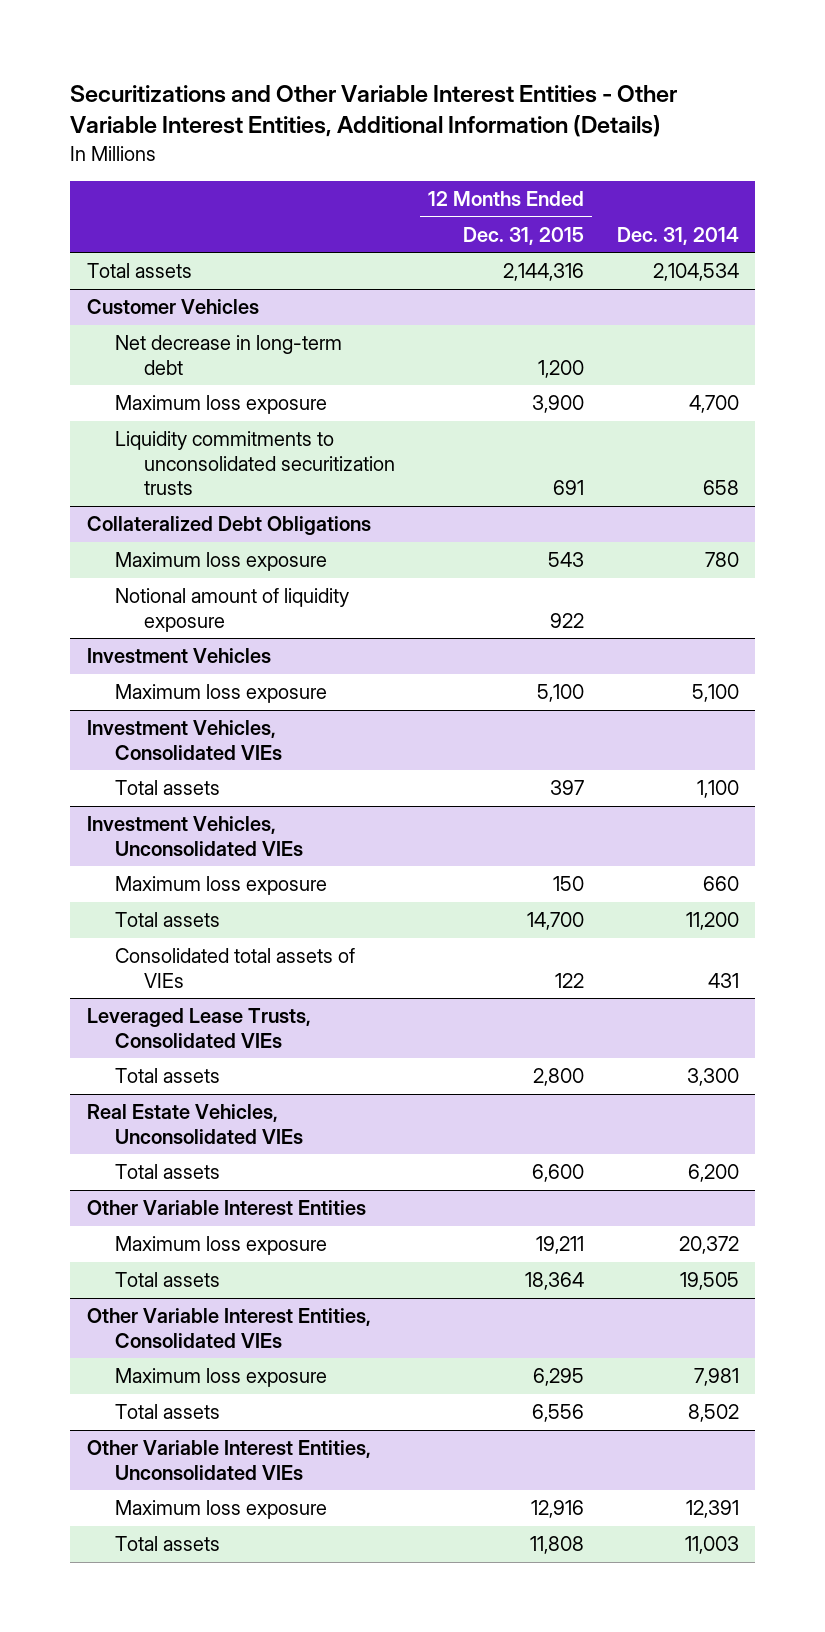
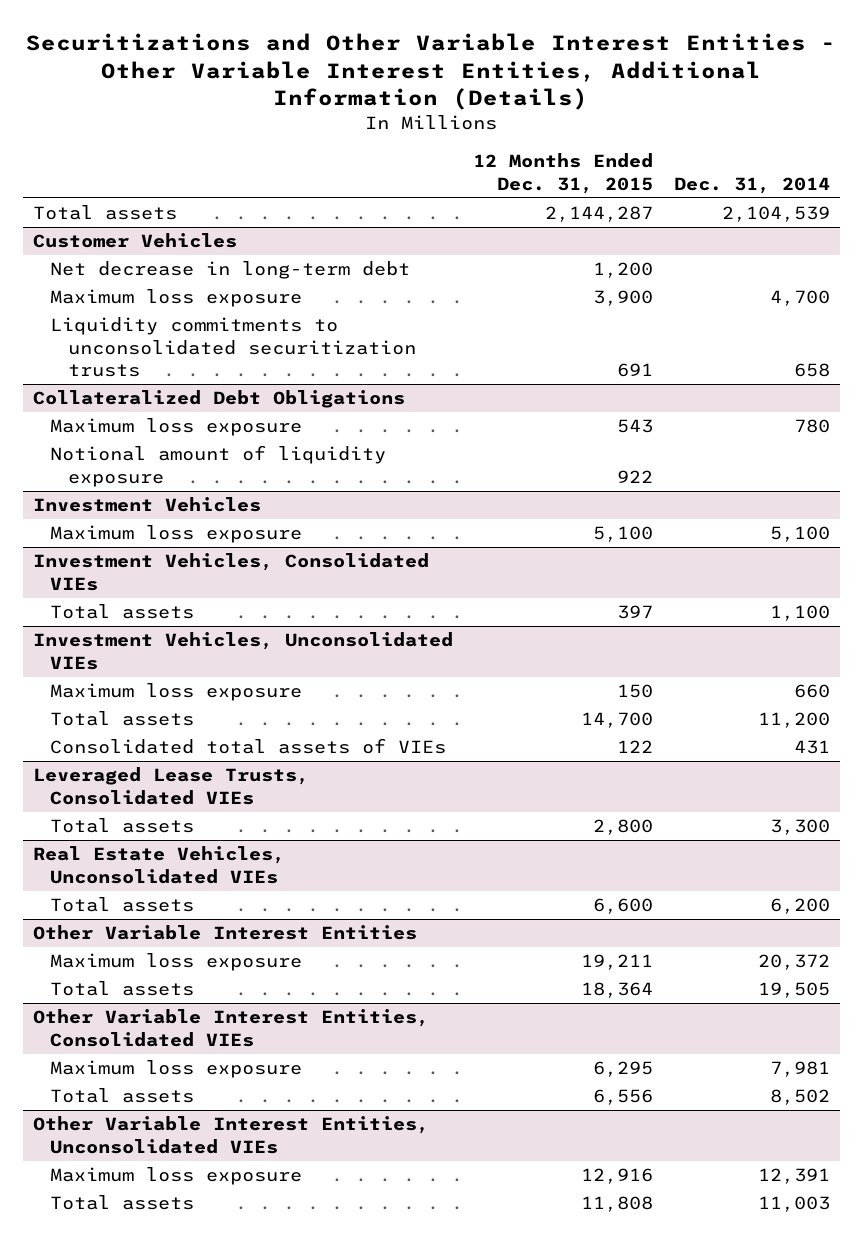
[502,263,584,282] 2,144,316 -> [545,206,654,223] 2,144,287
[652,263,739,282] 2,104,534 -> [721,206,830,223] 2,104,539

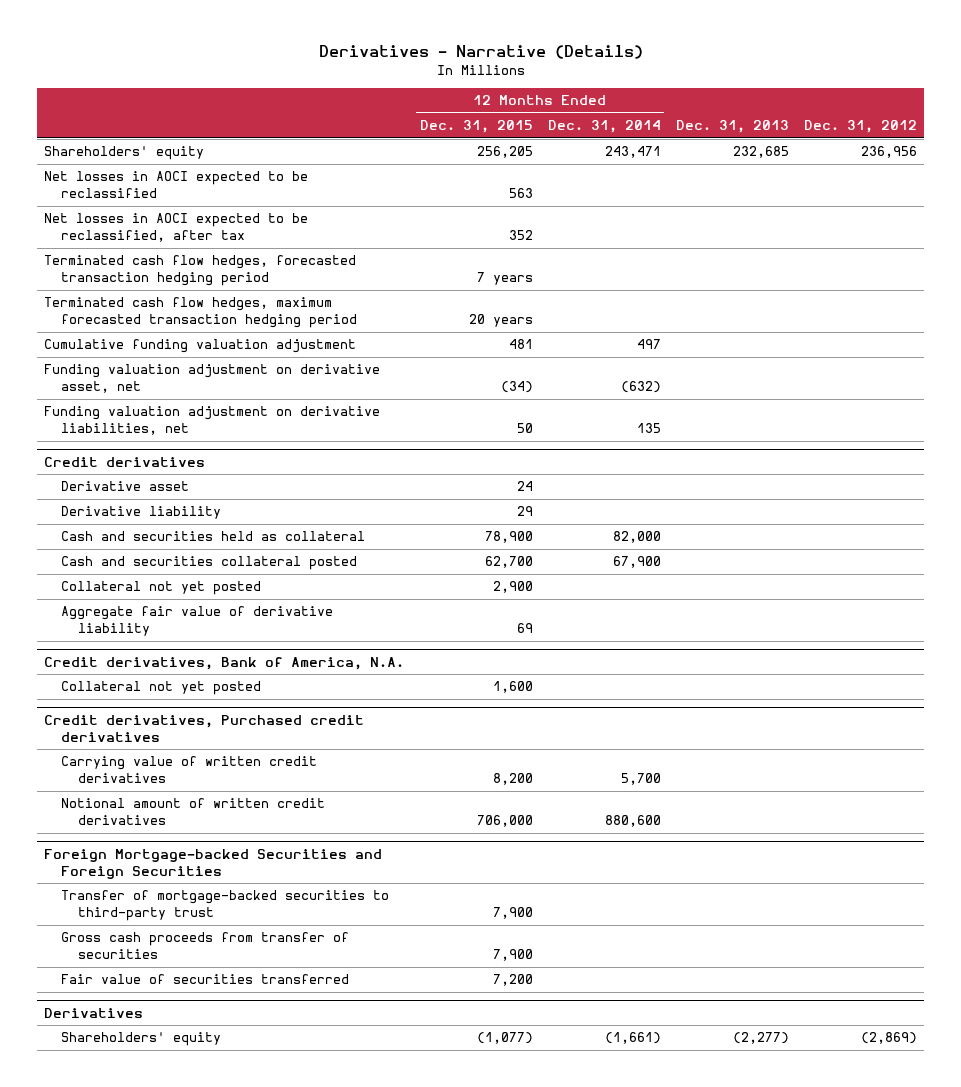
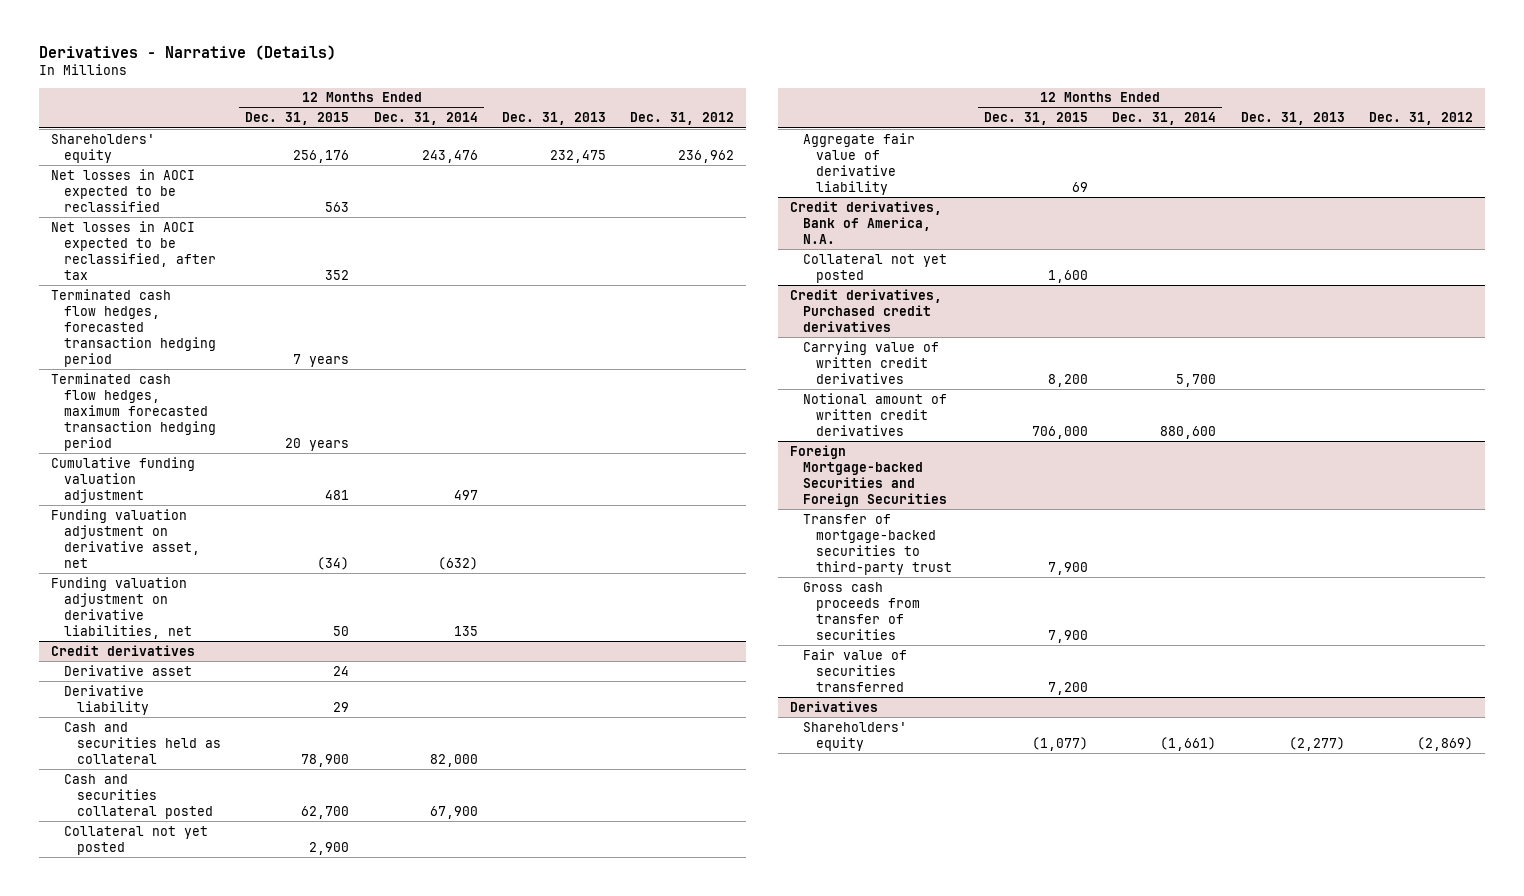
[476,146,533,159] 256,205 -> [293,149,350,163] 256,176
[604,146,661,159] 243,471 -> [421,149,478,163] 243,476
[732,146,789,159] 232,685 -> [550,149,607,163] 232,475
[860,146,917,159] 236,956 -> [678,149,735,163] 236,962

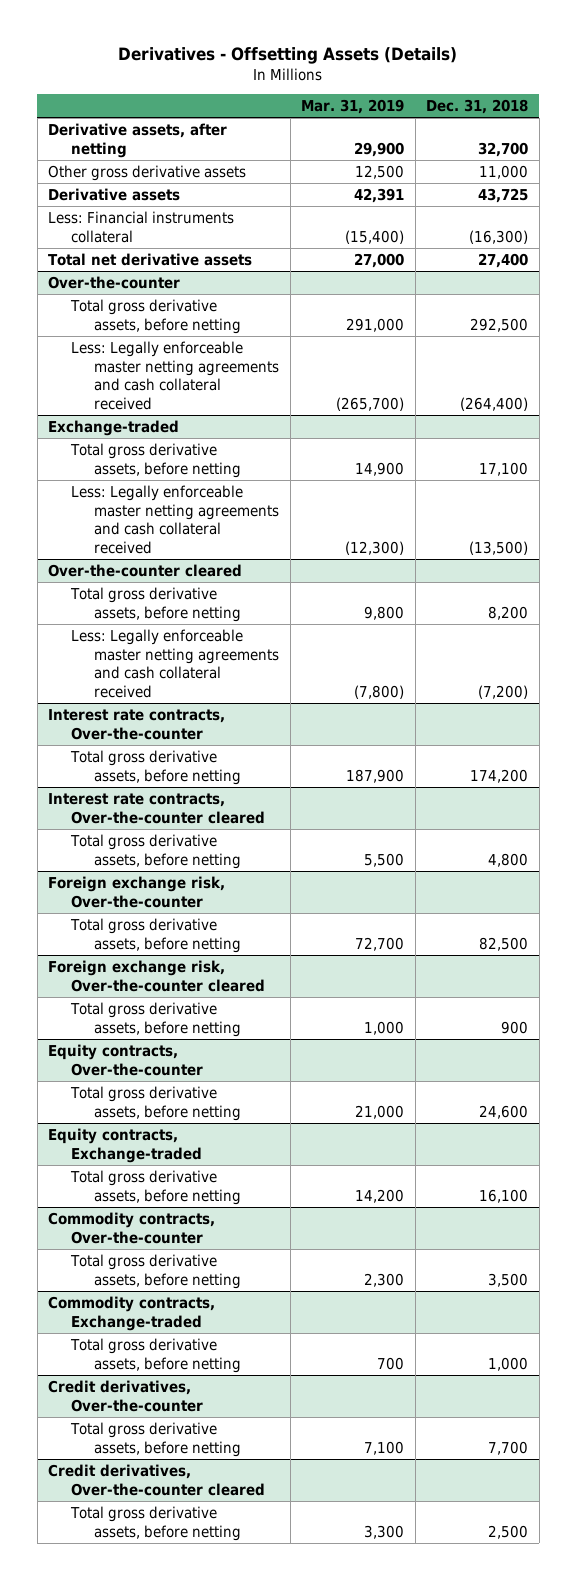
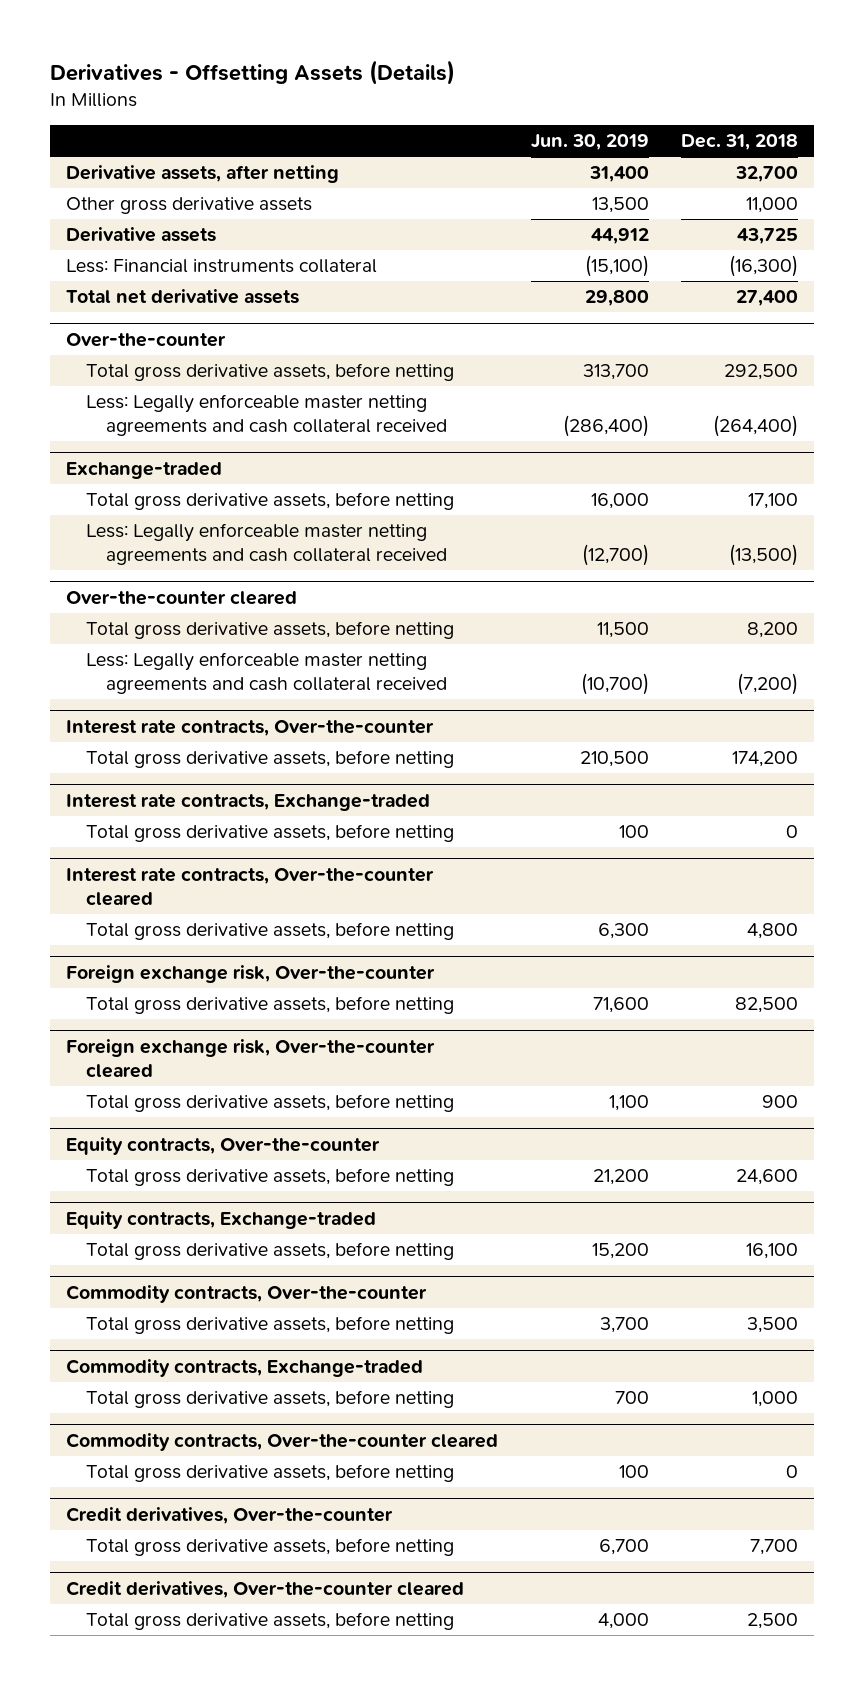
[301,98,405,114] Mar. 31, 2019 -> none
none -> [530,134,649,151] Jun. 30, 2019
none -> [65,793,430,811] Interest rate contracts, Exchange-traded
none -> [85,824,454,843] Total gross derivative assets, before netting
none -> [65,1432,498,1451] Commodity contracts, Over-the-counter cleared
none -> [85,1464,454,1483] Total gross derivative assets, before netting

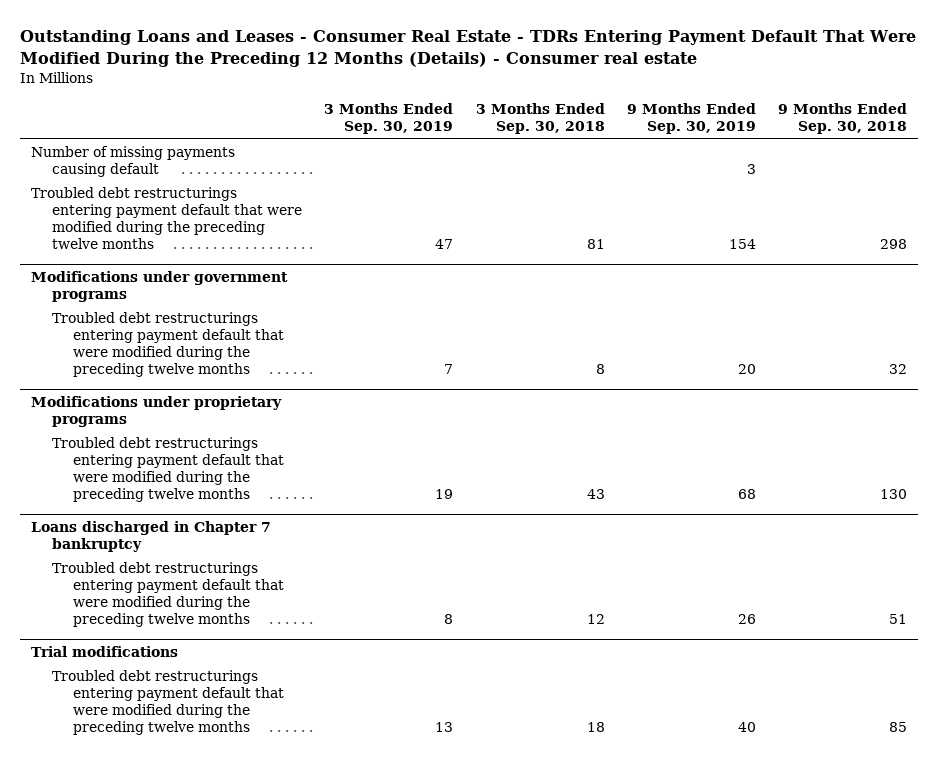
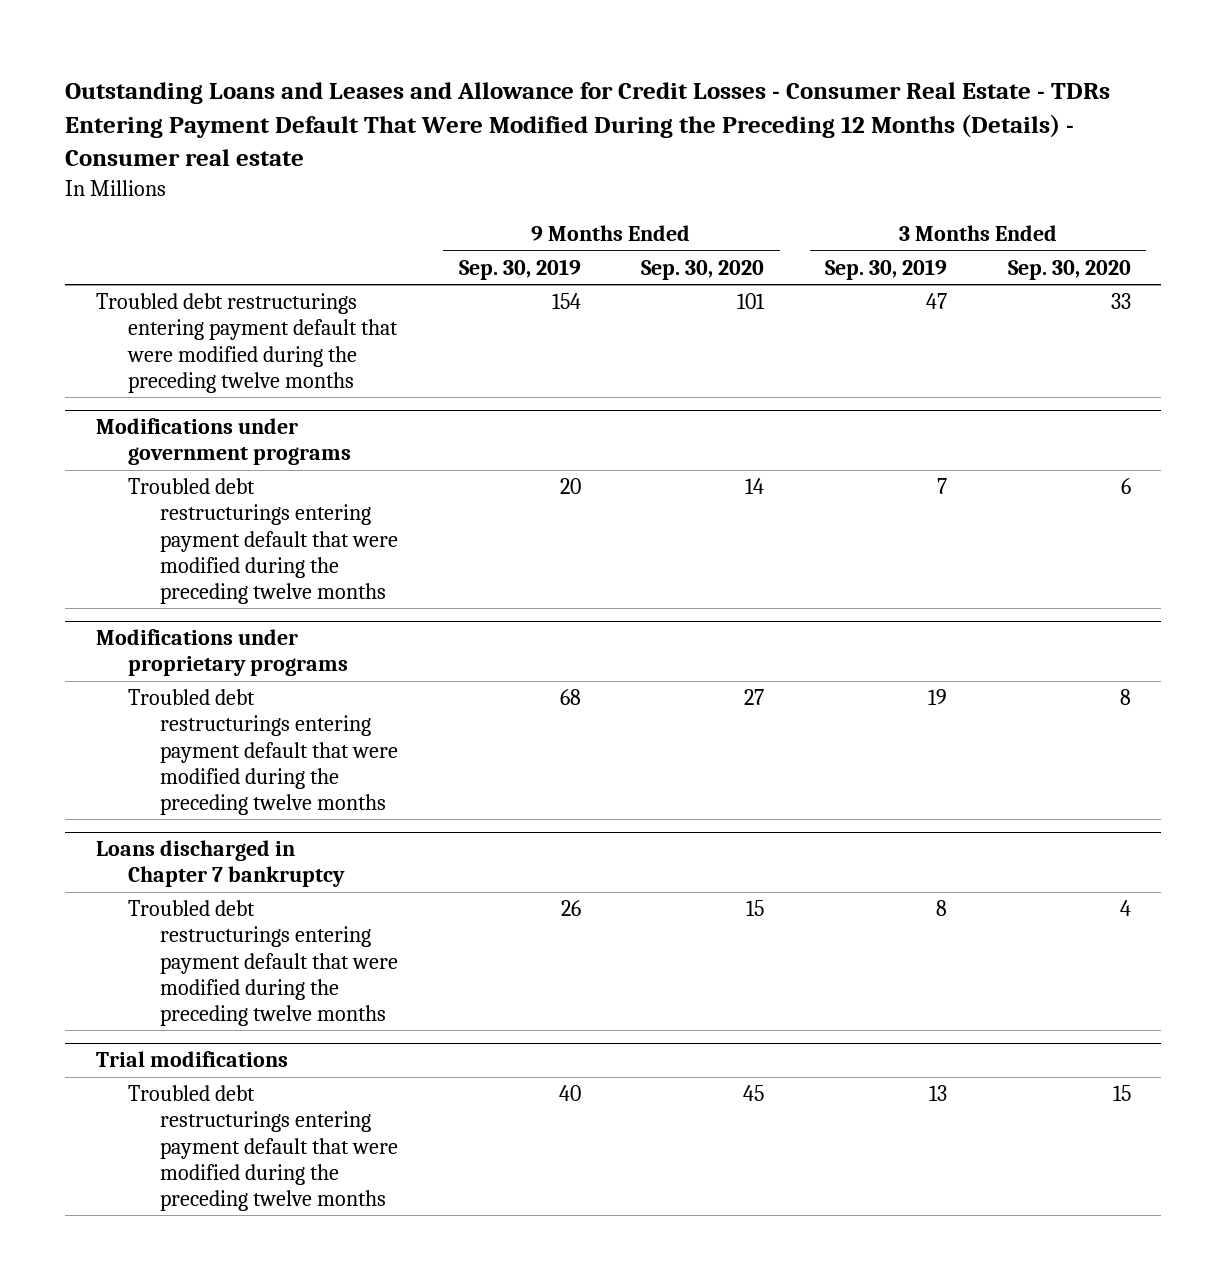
[19,29,916,67] Outstanding Loans and Leases - Consumer Real Estate - TDRs Entering Payment Default That Were Modified During the Preceding 12 Months (Details) - Consumer real estate -> [65,82,1111,167] Outstanding Loans and Leases and Allowance for Credit Losses - Consumer Real Estate - TDRs Entering Payment Default That Were Modified During the Preceding 12 Months (Details) - Consumer real estate
[475,103,605,135] 3 Months Ended Sep. 30, 2018 -> none
[778,103,908,135] 9 Months Ended Sep. 30, 2018 -> none
none -> [641,259,765,280] Sep. 30, 2020
none -> [1007,259,1131,280] Sep. 30, 2020
[31,146,236,178] Number of missing payments causing default -> none

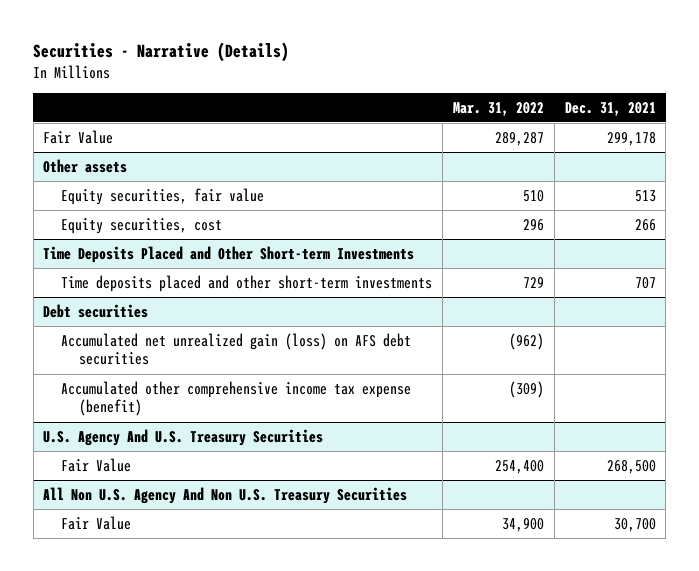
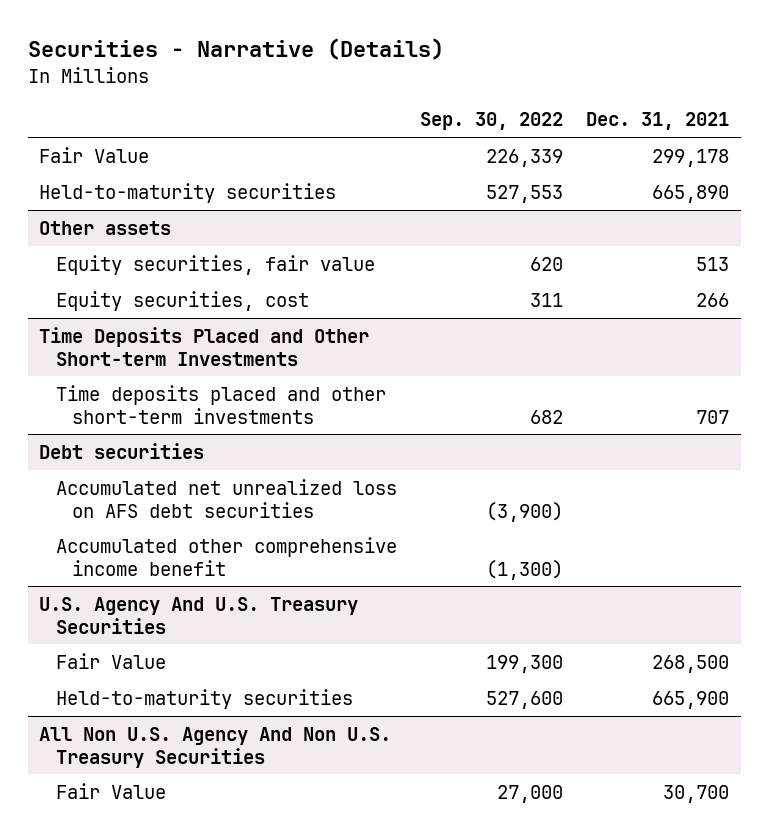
[452,101,544,116] Mar. 31, 2022 -> none
none -> [419,112,563,131] Sep. 30, 2022
none -> [39,182,337,203] Held-to-maturity securities
[61,332,412,366] Accumulated net unrealized gain (loss) on AFS debt securities -> [55,478,397,518] Accumulated net unrealized loss on AFS debt securities
[61,380,412,417] Accumulated other comprehensive income tax expense (benefit) -> [55,536,397,576] Accumulated other comprehensive income benefit
none -> [55,688,353,709] Held-to-maturity securities

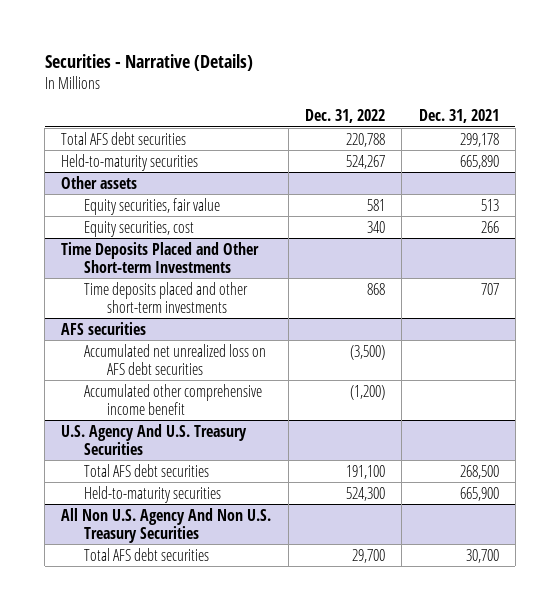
[419,112,563,131] Sep. 30, 2022 -> none
none -> [304,108,385,123] Dec. 31, 2022
[39,146,150,163] Fair Value -> [61,131,187,145] Total AFS debt securities
[39,442,205,459] Debt securities -> [61,321,147,335] AFS securities
[55,652,166,669] Fair Value -> [83,463,209,477] Total AFS debt securities
[55,782,166,799] Fair Value -> none
none -> [83,547,209,561] Total AFS debt securities

